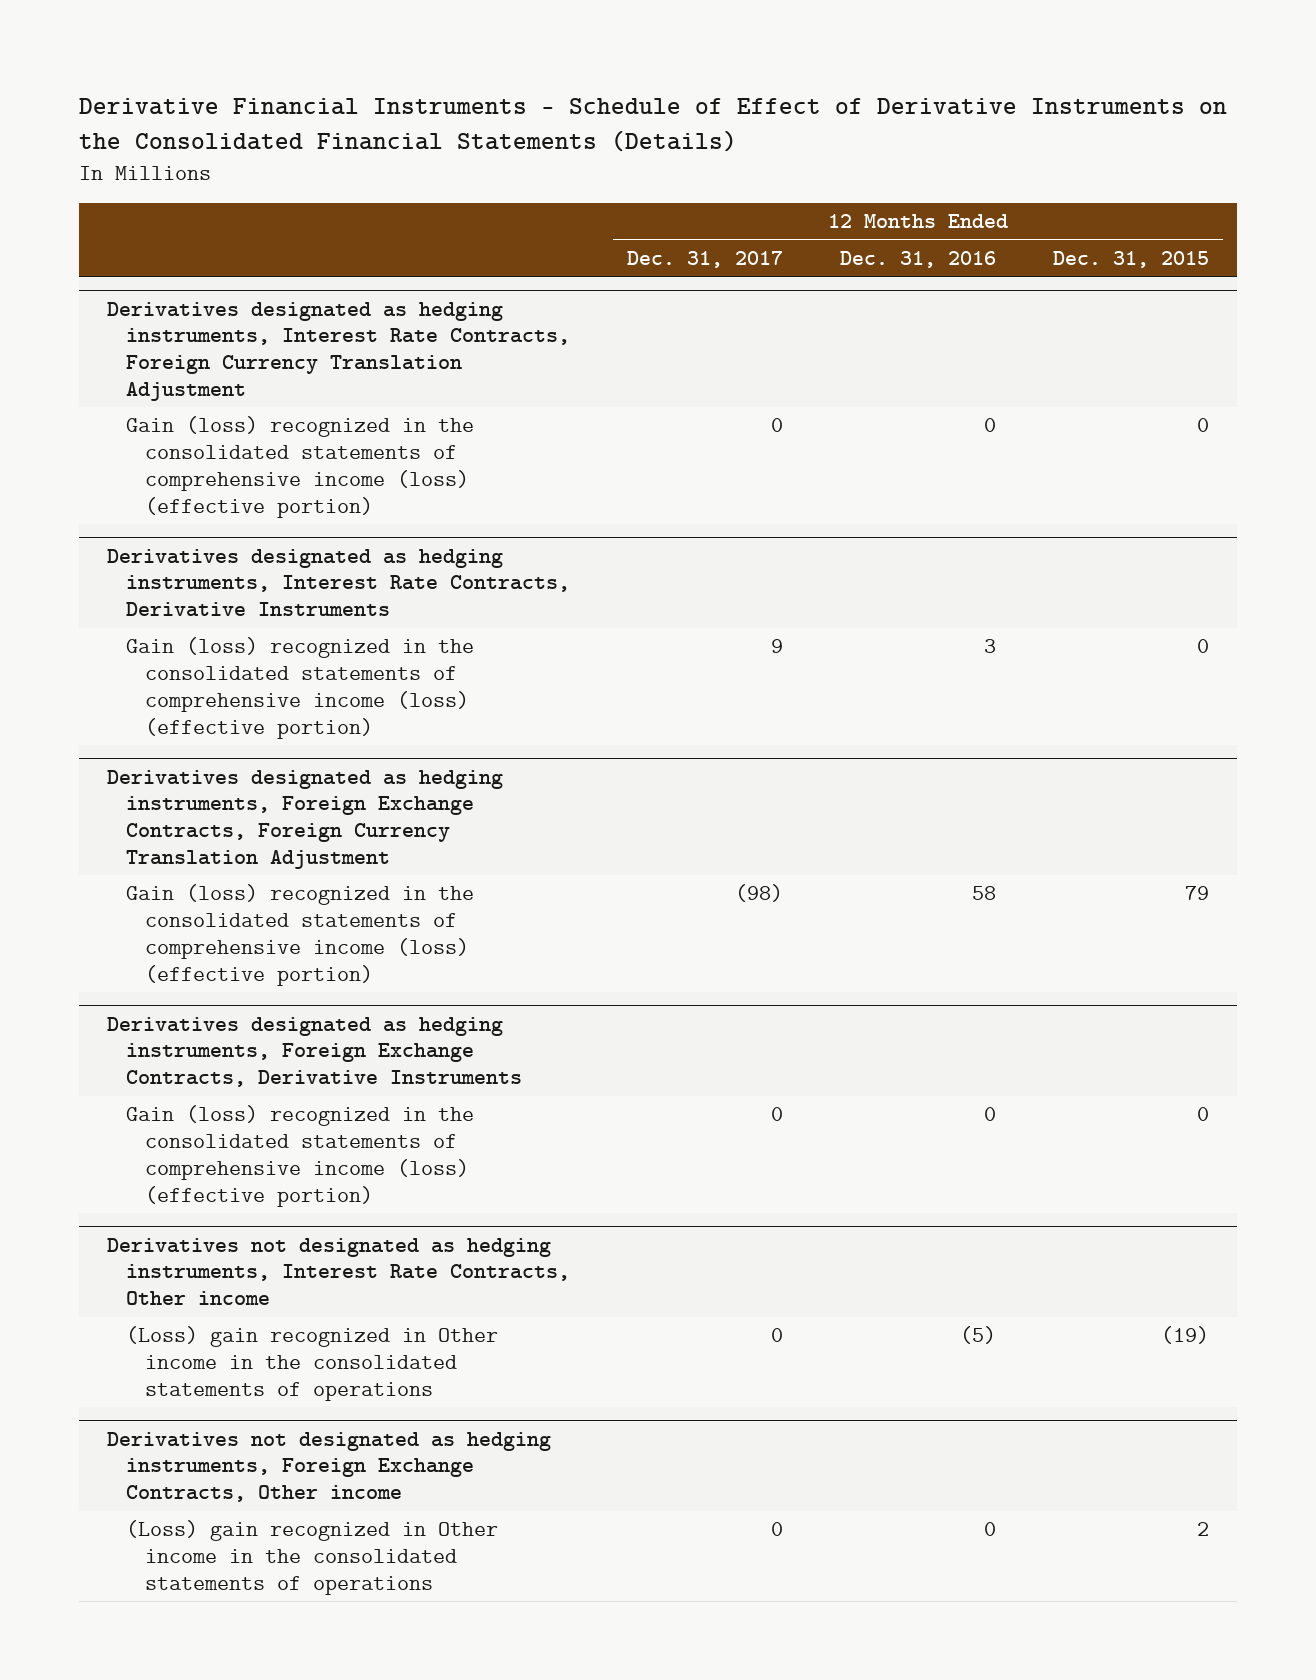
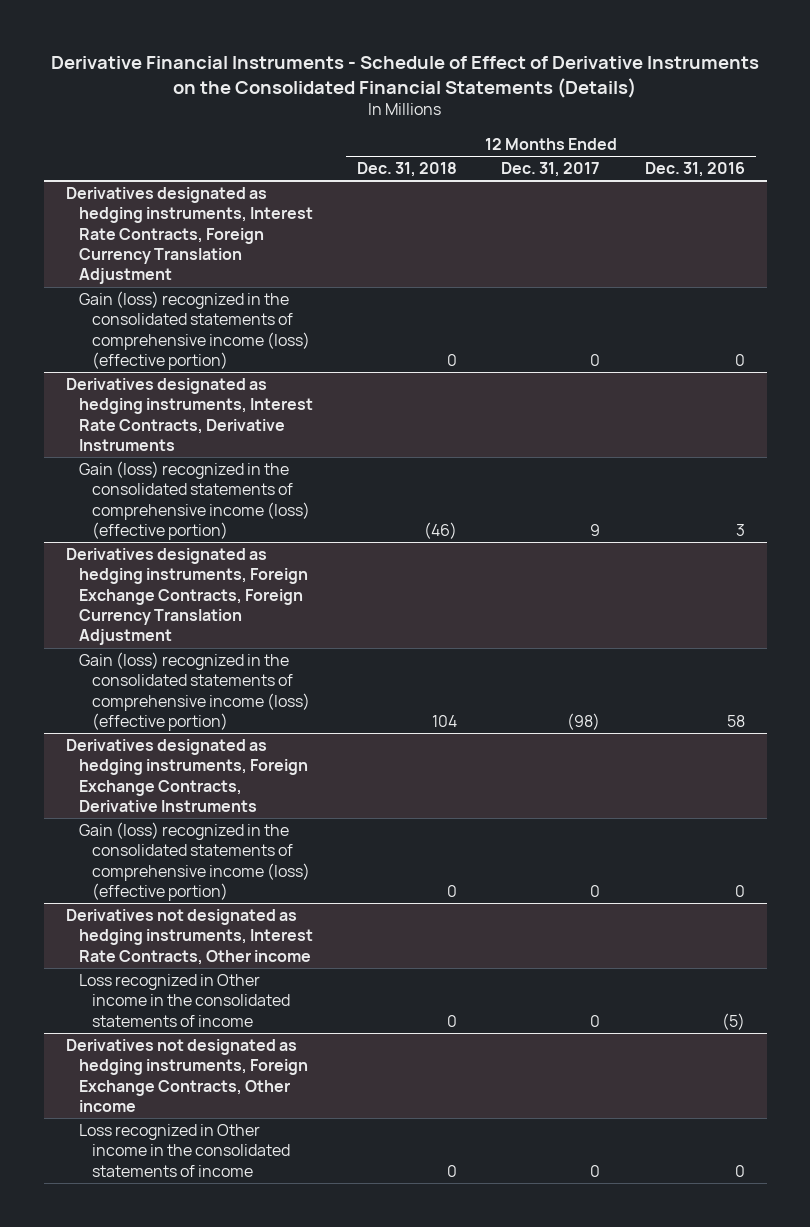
[1052,250,1209,268] Dec. 31, 2015 -> none
none -> [357,162,458,178] Dec. 31, 2018
[126,1326,499,1401] (Loss) gain recognized in Other income in the consolidated statements of operations -> [79,974,291,1027] Loss recognized in Other income in the consolidated statements of income
[126,1520,499,1595] (Loss) gain recognized in Other income in the consolidated statements of operations -> [79,1124,291,1177] Loss recognized in Other income in the consolidated statements of income

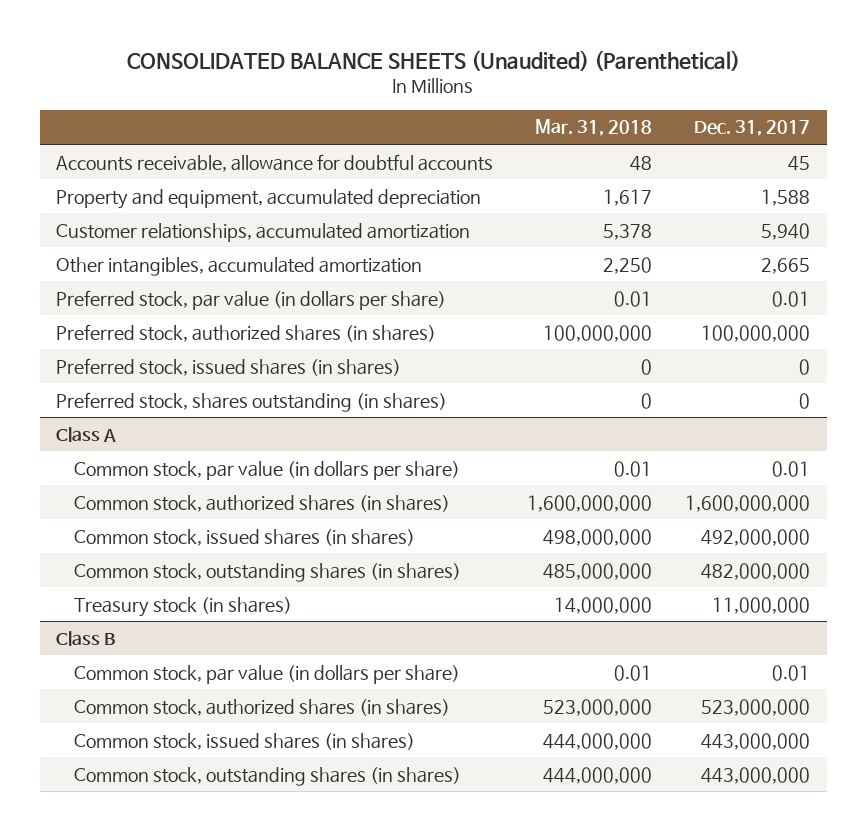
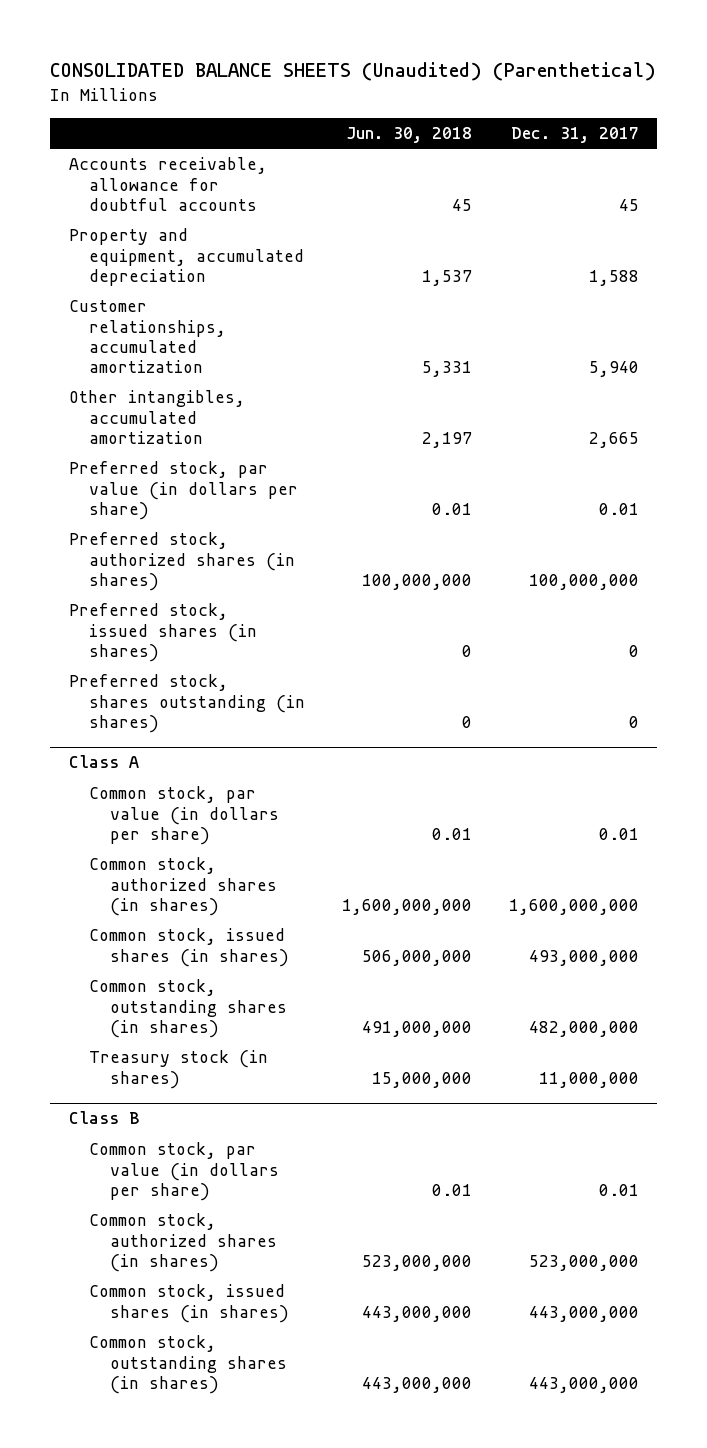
[534,119,652,137] Mar. 31, 2018 -> none
none -> [345,126,472,143] Jun. 30, 2018
[701,528,811,546] 492,000,000 -> [528,949,639,966] 493,000,000

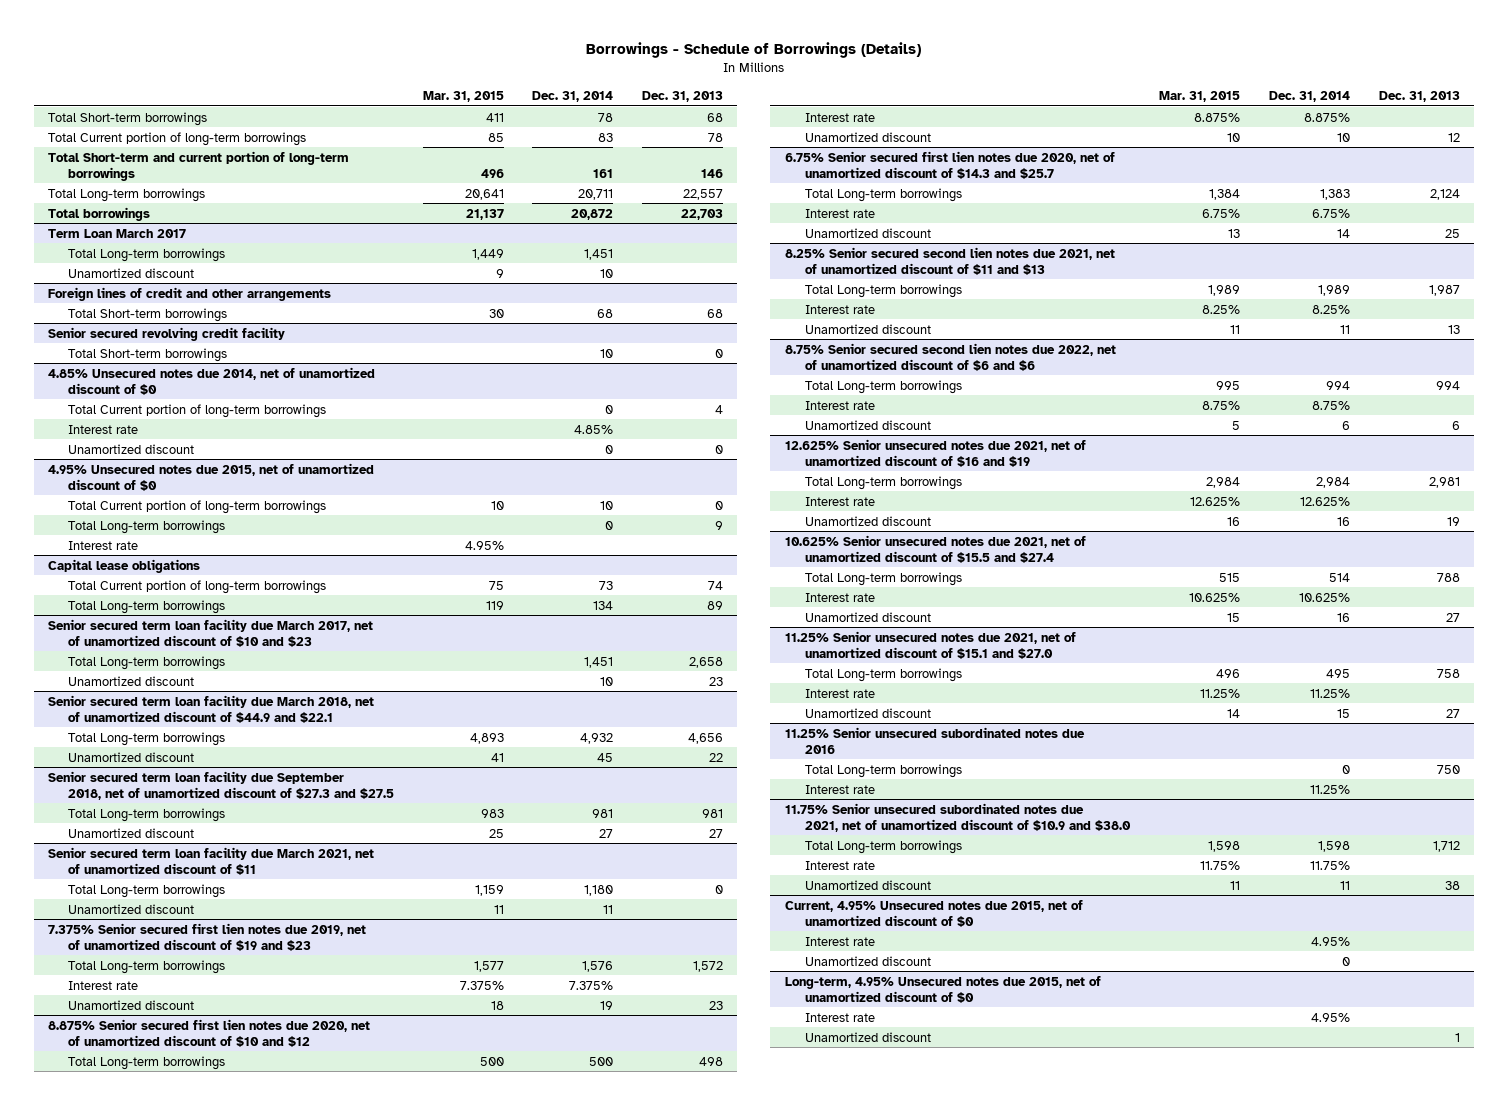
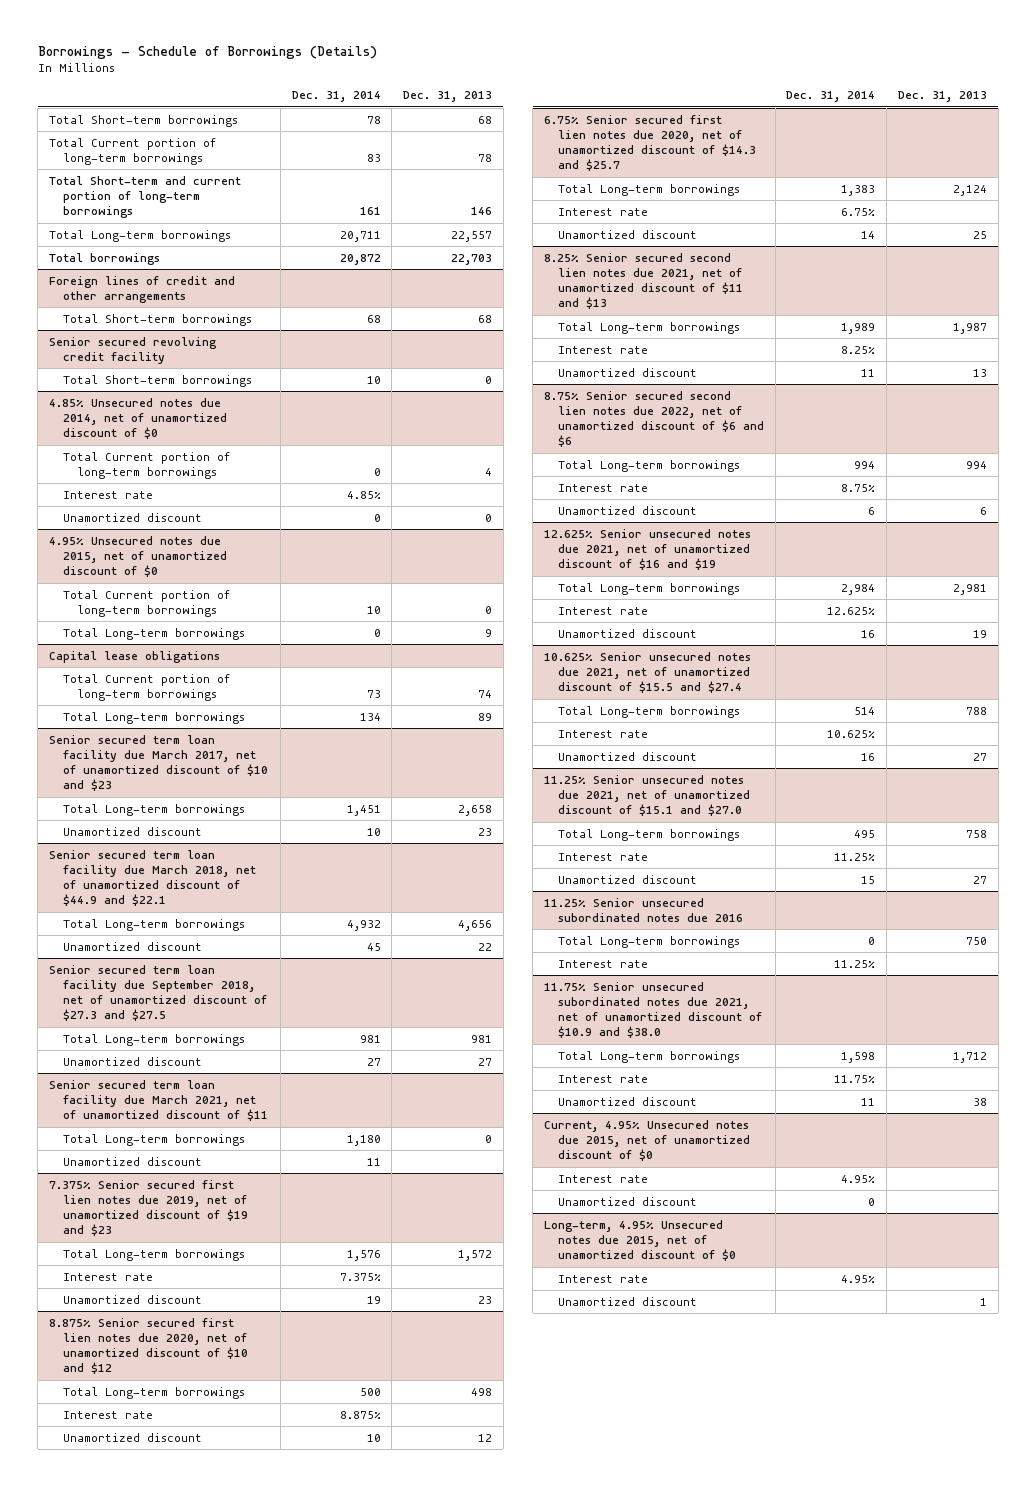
[422,90,504,102] Mar. 31, 2015 -> none
[47,228,186,238] Term Loan March 2017 -> none
[68,247,226,262] Total Long-term borrowings -> none
[68,267,195,278] Unamortized discount -> none
[68,540,139,550] Interest rate -> none

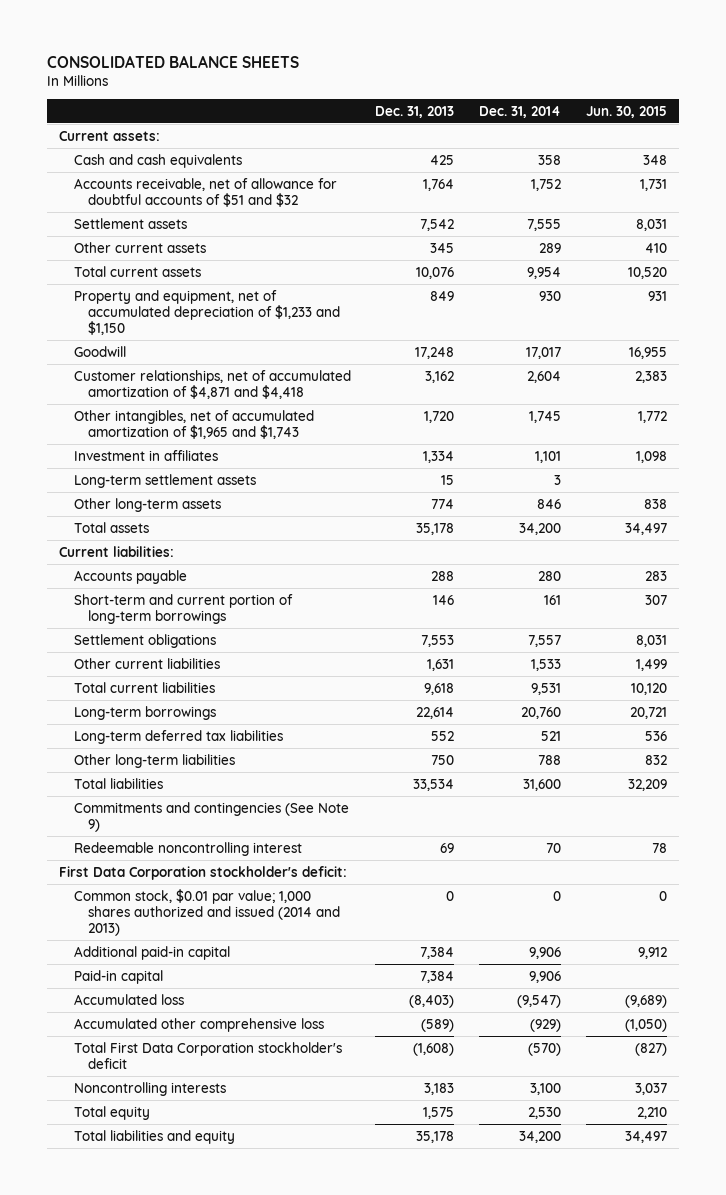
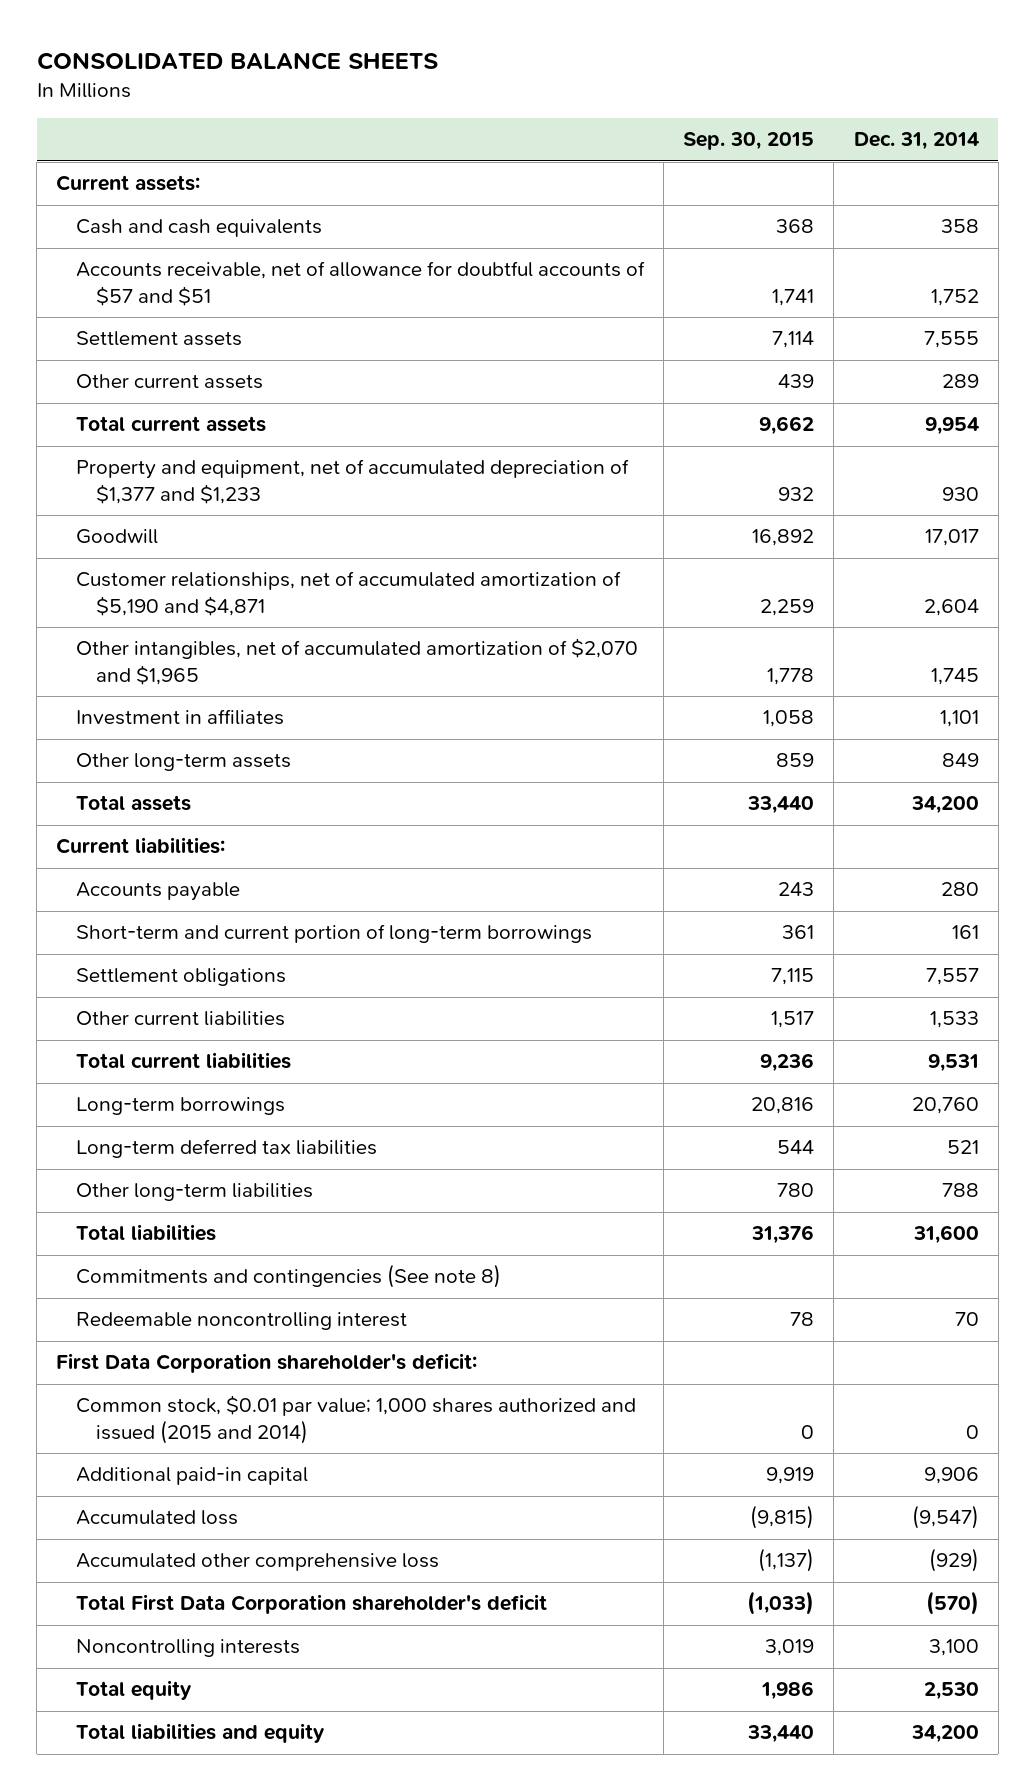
[375,105,455,118] Dec. 31, 2013 -> none
[586,105,668,118] Jun. 30, 2015 -> none
none -> [683,132,815,151] Sep. 30, 2015
[73,177,337,207] Accounts receivable, net of allowance for doubtful accounts of $51 and $32 -> [75,261,645,306] Accounts receivable, net of allowance for doubtful accounts of $57 and $51
[73,289,341,335] Property and equipment, net of accumulated depreciation of $1,233 and $1,150 -> [75,459,629,504] Property and equipment, net of accumulated depreciation of $1,377 and $1,233
[73,369,351,399] Customer relationships, net of accumulated amortization of $4,871 and $4,418 -> [75,571,621,616] Customer relationships, net of accumulated amortization of $5,190 and $4,871
[73,409,314,439] Other intangibles, net of accumulated amortization of $1,965 and $1,743 -> [75,638,638,685] Other intangibles, net of accumulated amortization of $2,070 and $1,965
[73,473,256,488] Long-term settlement assets -> none
[537,498,562,509] 846 -> [941,753,979,768] 849
[73,801,349,832] Commitments and contingencies (See Note 9) -> [75,1264,501,1289] Commitments and contingencies (See note 8)
[59,865,348,880] First Data Corporation stockholder's deficit: -> [56,1353,478,1374] First Data Corporation shareholder's deficit:
[73,888,341,936] Common stock, $0.01 par value; 1,000 shares authorized and issued (2014 and 2013) -> [75,1395,636,1444] Common stock, $0.01 par value; 1,000 shares authorized and issued (2015 and 2014)
[73,969,163,984] Paid-in capital -> none
[73,1041,342,1069] Total First Data Corporation stockholder's deficit -> [75,1594,547,1615] Total First Data Corporation shareholder's deficit

